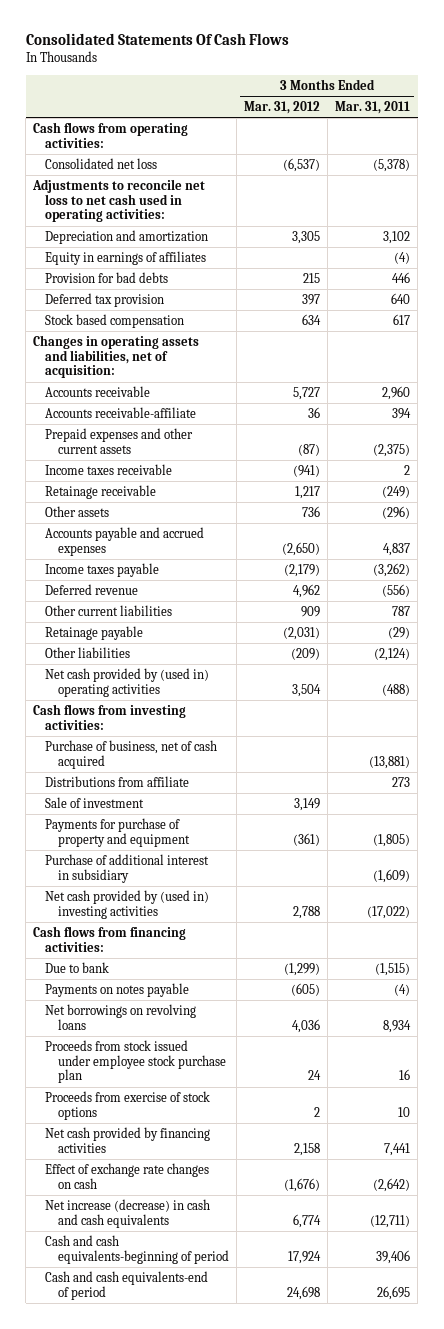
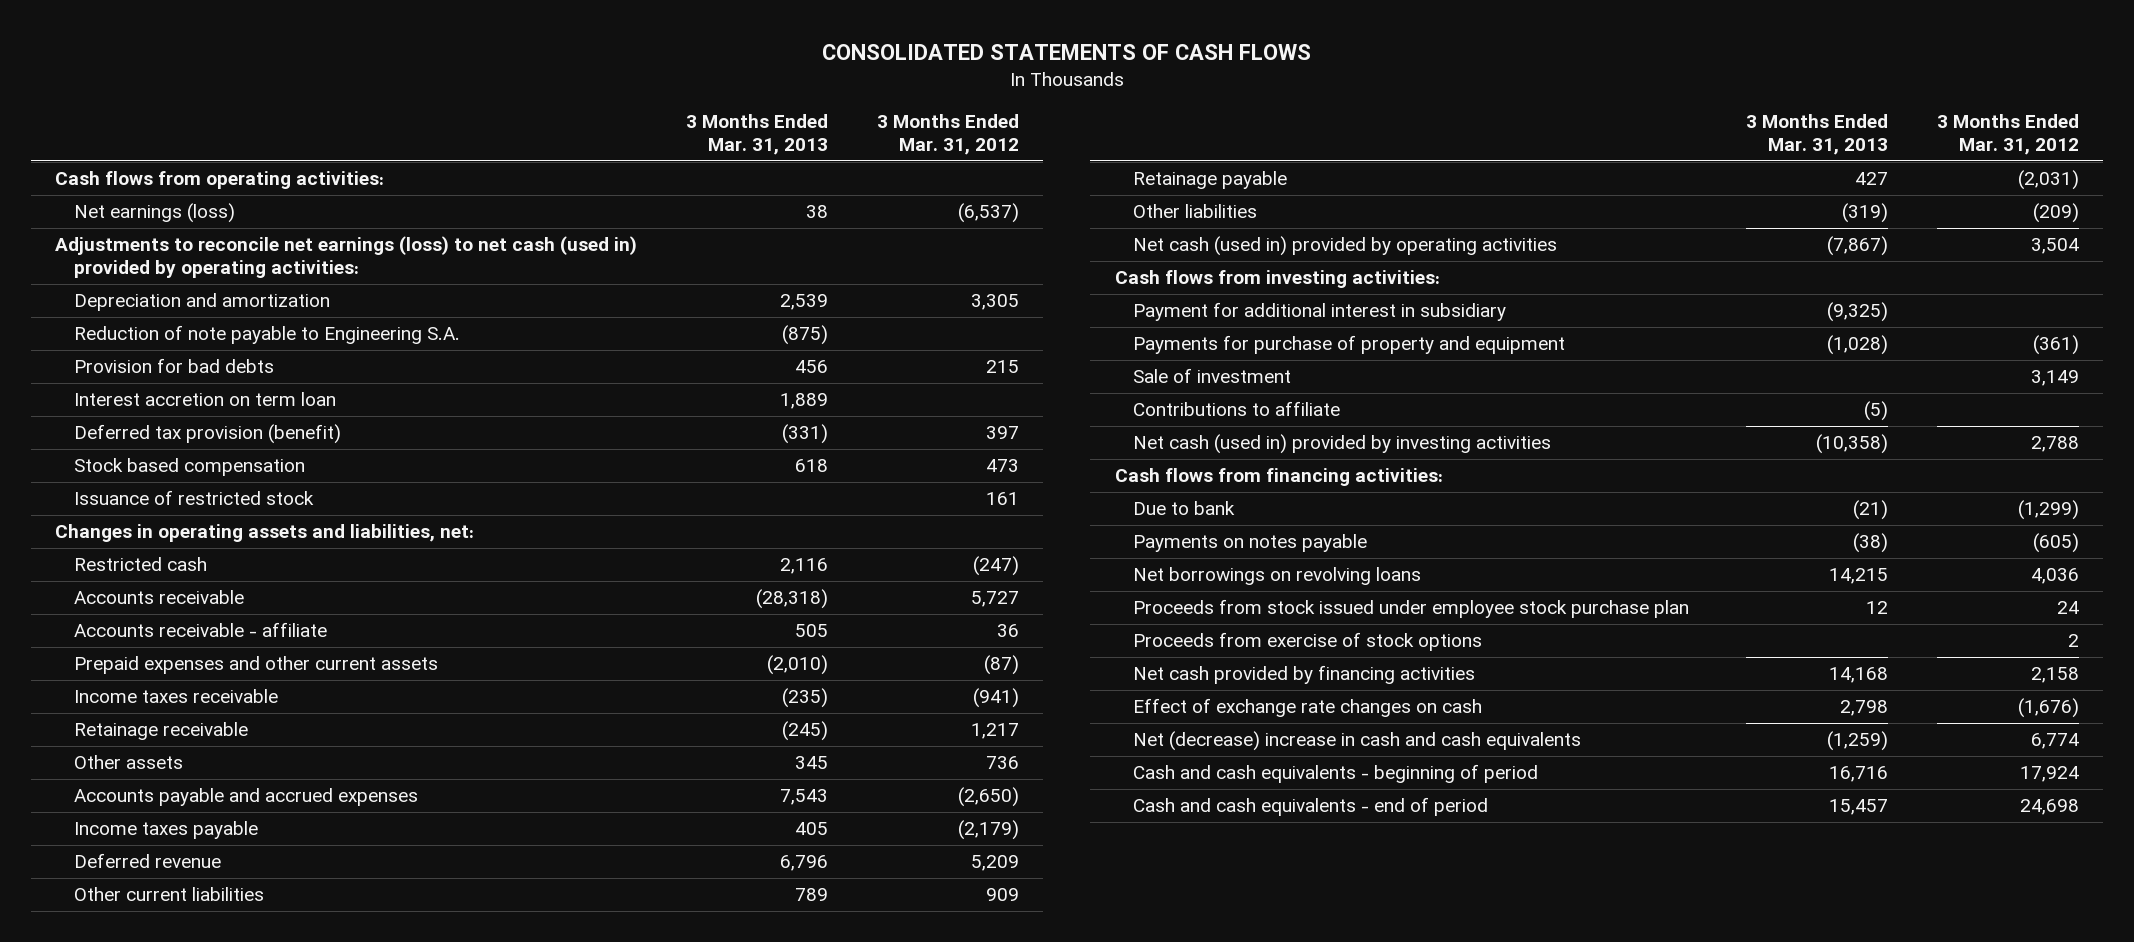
[25,33,289,46] Consolidated Statements Of Cash Flows -> [821,43,1311,60] CONSOLIDATED STATEMENTS OF CASH FLOWS
[335,101,411,115] Mar. 31, 2011 -> none
none -> [685,113,828,155] 3 Months Ended Mar. 31, 2013
[45,157,158,169] Consolidated net loss -> [73,203,235,224] Net earnings (loss)
[32,178,206,223] Adjustments to reconcile net loss to net cash used in operating activities: -> [55,236,638,279] Adjustments to reconcile net earnings (loss) to net cash (used in) provided by operating activities:
[45,250,207,265] Equity in earnings of affiliates -> none
none -> [73,325,460,345] Reduction of note payable to Engineering S.A.
none -> [73,392,336,407] Interest accretion on term loan
[45,292,165,307] Deferred tax provision -> [73,424,341,445] Deferred tax provision (benefit)
[301,313,321,325] 634 -> [985,459,1019,473] 473
none -> [73,490,314,506] Issuance of restricted stock
[33,334,200,379] Changes in operating assets and liabilities, net of acquisition: -> [55,524,475,543] Changes in operating assets and liabilities, net:
none -> [73,557,207,572] Restricted cash
[45,406,197,418] Accounts receivable-affiliate -> [73,622,327,638] Accounts receivable - affiliate
[292,583,320,598] 4,962 -> [970,855,1019,872] 5,209
[45,667,210,697] Net cash provided by (used in) operating activities -> [1133,236,1558,257] Net cash (used in) provided by operating activities
[45,739,218,769] Purchase of business, net of cash acquired -> none
[45,775,190,787] Distributions from affiliate -> none
none -> [1133,302,1507,322] Payment for additional interest in subsidiary
[45,853,210,883] Purchase of additional interest in subsidiary -> none
[45,796,145,808] Sale of investment -> [1133,368,1292,384] Sale of investment
none -> [1133,401,1341,417] Contributions to affiliate
[45,889,210,919] Net cash provided by (used in) investing activities -> [1133,434,1552,455] Net cash (used in) provided by investing activities
[45,1198,211,1228] Net increase (decrease) in cash and cash equivalents -> [1133,731,1582,752] Net (decrease) increase in cash and cash equivalents
[45,1234,229,1264] Cash and cash equivalents-beginning of period -> [1133,764,1539,784] Cash and cash equivalents - beginning of period
[45,1270,209,1300] Cash and cash equivalents-end of period -> [1133,797,1489,817] Cash and cash equivalents - end of period

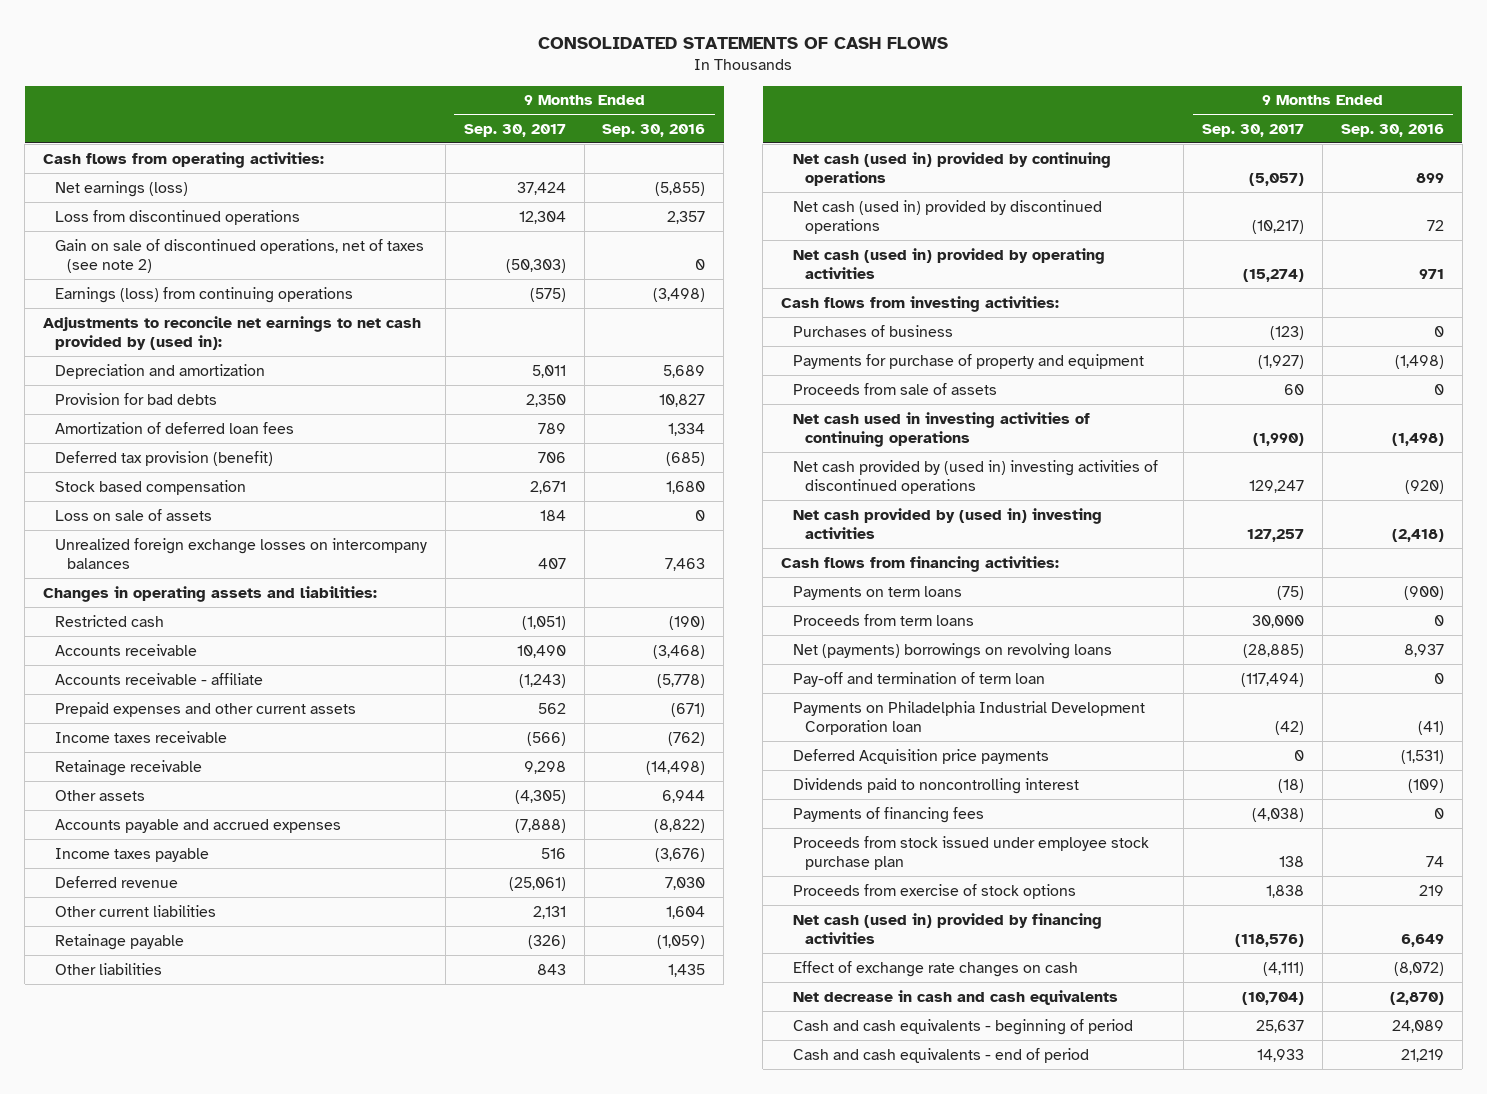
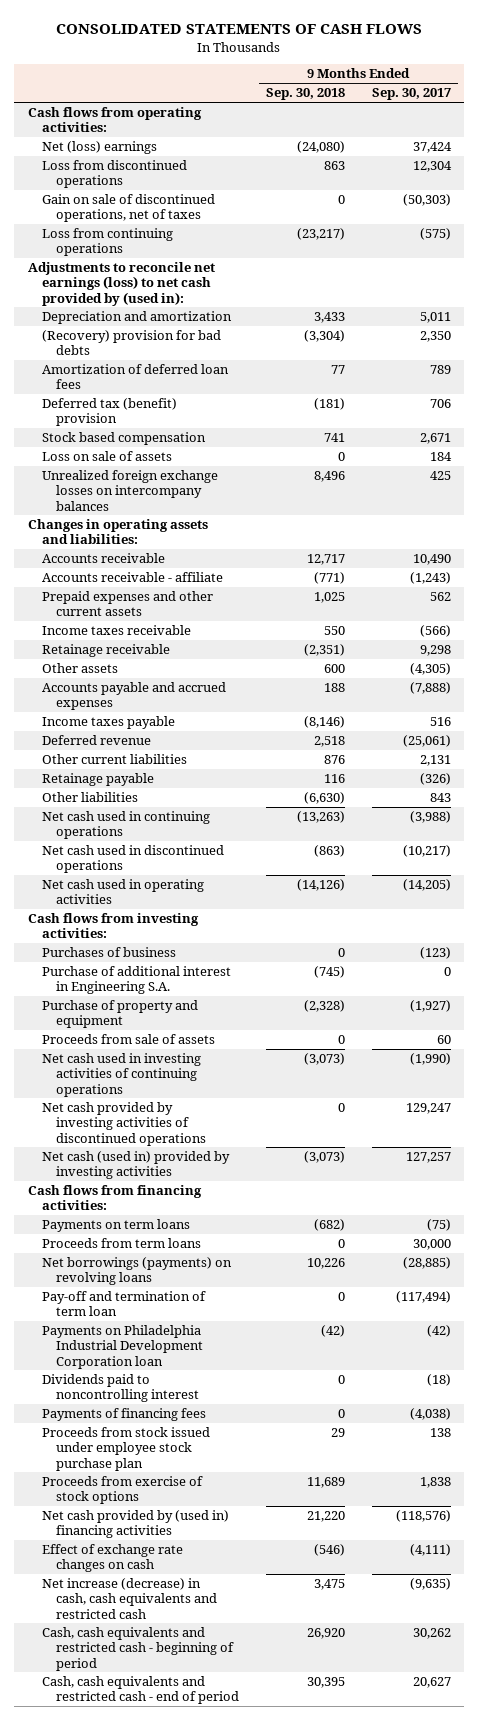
[602,123,706,137] Sep. 30, 2016 -> none
none -> [266,88,346,101] Sep. 30, 2018
[54,180,188,197] Net earnings (loss) -> [41,141,157,155] Net (loss) earnings
[54,238,424,273] Gain on sale of discontinued operations, net of taxes (see note 2) -> [41,194,215,223] Gain on sale of discontinued operations, net of taxes
[54,286,353,303] Earnings (loss) from continuing operations -> [41,228,173,257] Loss from continuing operations
[43,315,422,350] Adjustments to reconcile net earnings to net cash provided by (used in): -> [27,262,215,306] Adjustments to reconcile net earnings (loss) to net cash provided by (used in):
[54,392,217,405] Provision for bad debts -> [41,330,221,356] (Recovery) provision for bad debts
[54,450,273,466] Deferred tax provision (benefit) -> [41,398,177,427] Deferred tax (benefit) provision
[537,557,566,569] 407 -> [429,471,451,481] 425
[54,614,164,627] Restricted cash -> none
[793,151,1112,186] Net cash (used in) provided by continuing operations -> [41,811,210,840] Net cash used in continuing operations
[1248,172,1304,186] (5,057) -> [409,811,451,824] (3,988)
[793,199,1103,234] Net cash (used in) provided by discontinued operations -> [41,845,224,874] Net cash used in discontinued operations
[793,247,1106,279] Net cash (used in) provided by operating activities -> [41,879,204,905] Net cash used in operating activities
[1242,268,1304,282] (15,274) -> [402,879,451,892] (14,205)
none -> [41,966,231,995] Purchase of additional interest in Engineering S.A.
[793,353,1145,369] Payments for purchase of property and equipment -> [41,1000,198,1029] Purchase of property and equipment
[793,459,1159,494] Net cash provided by (used in) investing activities of discontinued operations -> [41,1102,207,1146] Net cash provided by investing activities of discontinued operations
[793,507,1103,539] Net cash provided by (used in) investing activities -> [41,1151,230,1180] Net cash (used in) provided by investing activities
[793,642,1113,659] Net (payments) borrowings on revolving loans -> [41,1257,232,1286] Net borrowings (payments) on revolving loans
[793,748,1050,764] Deferred Acquisition price payments -> none
[793,912,1103,944] Net cash (used in) provided by financing activities -> [41,1510,229,1539] Net cash provided by (used in) financing activities
[793,989,1119,1005] Net decrease in cash and cash equivalents -> [41,1578,218,1619] Net increase (decrease) in cash, cash equivalents and restricted cash
[1241,991,1304,1005] (10,704) -> [409,1578,451,1591] (9,635)
[793,1018,1134,1035] Cash and cash equivalents - beginning of period -> [41,1627,235,1671] Cash, cash equivalents and restricted cash - beginning of period
[1255,1019,1304,1033] 25,637 -> [412,1628,451,1640] 30,262
[793,1047,1090,1063] Cash and cash equivalents - end of period -> [41,1676,240,1705] Cash, cash equivalents and restricted cash - end of period
[1256,1048,1304,1062] 14,933 -> [412,1677,451,1689] 20,627

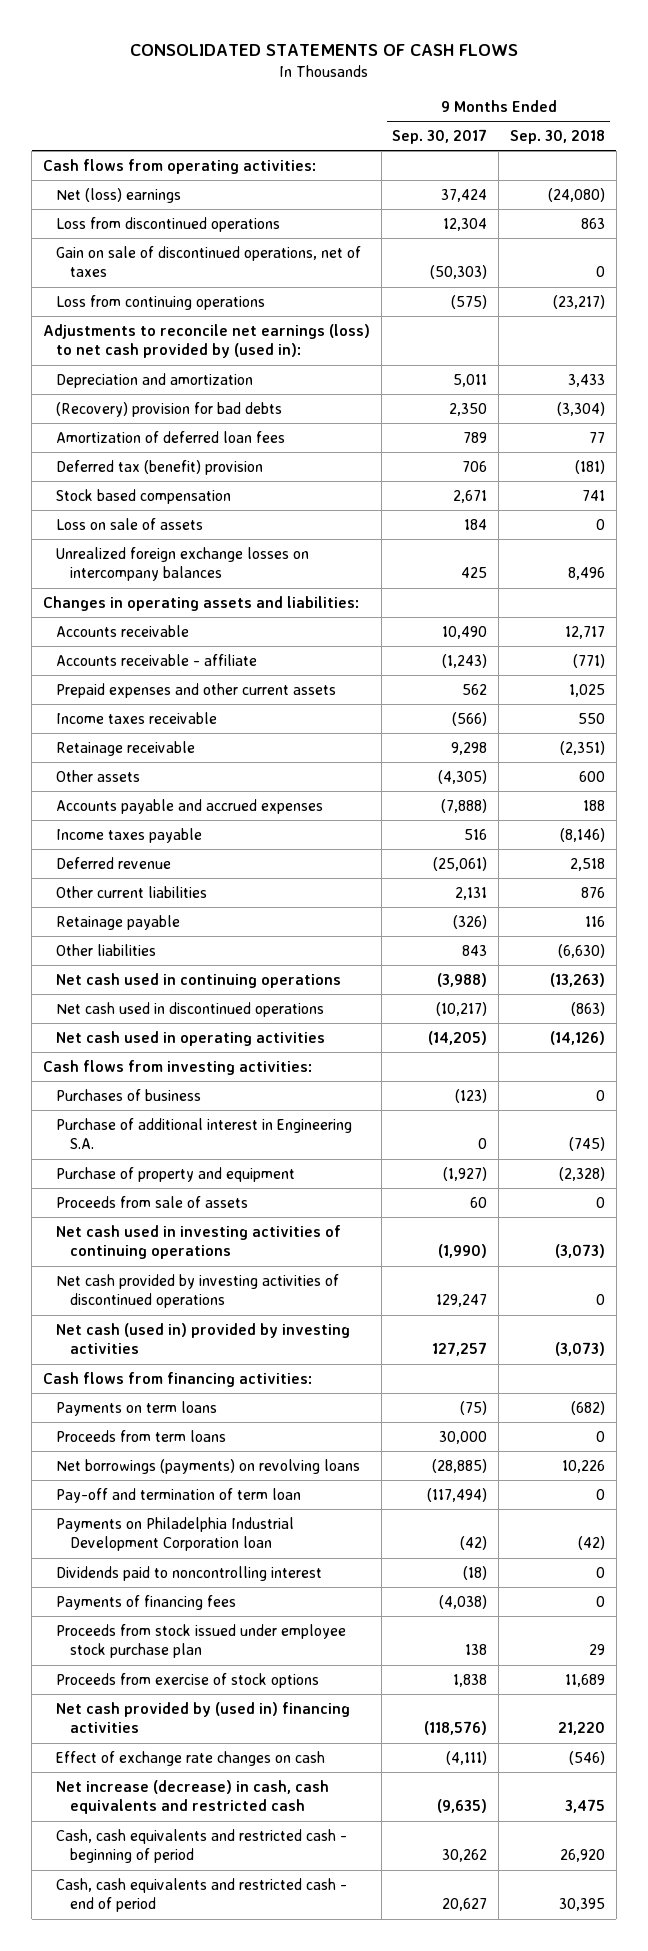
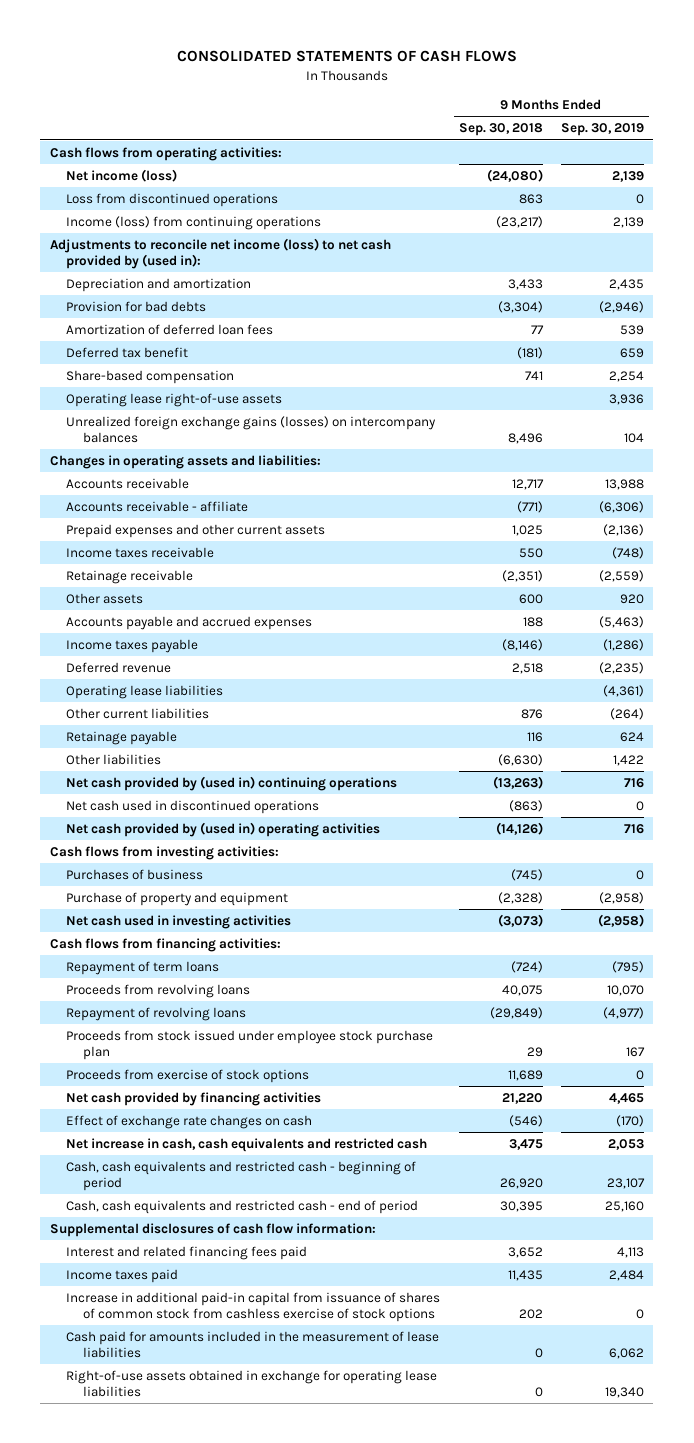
[392,129,488,145] Sep. 30, 2017 -> none
none -> [561,123,645,137] Sep. 30, 2019
[56,187,182,203] Net (loss) earnings -> [66,168,178,182] Net income (loss)
[56,245,362,278] Gain on sale of discontinued operations, net of taxes -> none
[56,294,266,310] Loss from continuing operations -> [66,215,322,230] Income (loss) from continuing operations
[42,323,370,359] Adjustments to reconcile net earnings (loss) to net cash provided by (used in): -> [49,237,391,270] Adjustments to reconcile net income (loss) to net cash provided by (used in):
[56,401,283,417] (Recovery) provision for bad debts -> [66,300,207,312] Provision for bad debts
[56,517,204,530] Loss on sale of assets -> none
[56,459,264,475] Deferred tax (benefit) provision -> [66,346,189,358] Deferred tax benefit
[56,488,232,504] Stock based compensation -> [66,369,235,384] Share-based compensation
none -> [66,392,283,407] Operating lease right-of-use assets
[56,546,310,582] Unrealized foreign exchange losses on intercompany balances -> [66,415,437,444] Unrealized foreign exchange gains (losses) on intercompany balances
none -> [66,684,224,699] Operating lease liabilities
[56,972,342,988] Net cash used in continuing operations -> [66,775,398,791] Net cash provided by (used in) continuing operations
[56,1030,326,1046] Net cash used in operating activities -> [66,821,381,837] Net cash provided by (used in) operating activities
[56,1117,353,1150] Purchase of additional interest in Engineering S.A. -> none
[595,1089,605,1101] 0 -> [510,868,543,881] (745)
[56,1195,249,1208] Proceeds from sale of assets -> none
[56,1224,342,1260] Net cash used in investing activities of continuing operations -> none
[56,1273,340,1309] Net cash provided by investing activities of discontinued operations -> none
[56,1322,351,1355] Net cash (used in) provided by investing activities -> [66,914,292,929] Net cash used in investing activities
[56,1487,302,1503] Pay-off and termination of term loan -> none
[56,1516,295,1552] Payments on Philadelphia Industrial Development Corporation loan -> none
[56,1565,323,1581] Dividends paid to noncontrolling interest -> none
[56,1594,237,1610] Payments of financing fees -> none
[56,1400,218,1416] Payments on term loans -> [66,960,220,975] Repayment of term loans
[570,1400,605,1415] (682) -> [510,960,543,973] (724)
[56,1429,227,1442] Proceeds from term loans -> [66,983,251,998] Proceeds from revolving loans
[595,1430,605,1442] 0 -> [501,984,543,996] 40,075
[56,1458,361,1474] Net borrowings (payments) on revolving loans -> [66,1006,247,1021] Repayment of revolving loans
[561,1459,605,1473] 10,226 -> [489,1006,543,1019] (29,849)
[56,1701,351,1734] Net cash provided by (used in) financing activities -> [66,1091,322,1106] Net cash provided by financing activities
[56,1779,330,1815] Net increase (decrease) in cash, cash equivalents and restricted cash -> [66,1137,428,1152] Net increase in cash, cash equivalents and restricted cash
none -> [49,1222,376,1237] Supplemental disclosures of cash flow information:
none -> [66,1245,308,1260] Interest and related financing fees paid
none -> [66,1268,179,1283] Income taxes paid
none -> [66,1291,441,1323] Increase in additional paid-in capital from issuance of shares of common stock from cashless exercise of stock options
none -> [66,1330,440,1359] Cash paid for amounts included in the measurement of lease liabilities
none -> [66,1369,438,1398] Right-of-use assets obtained in exchange for operating lease liabilities

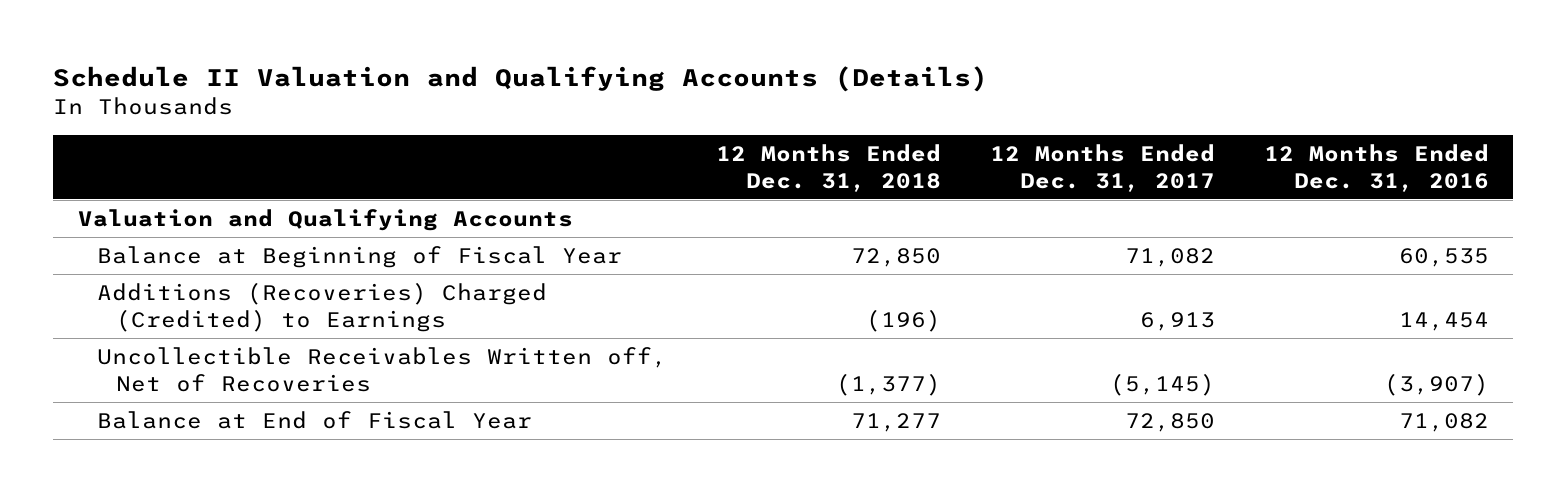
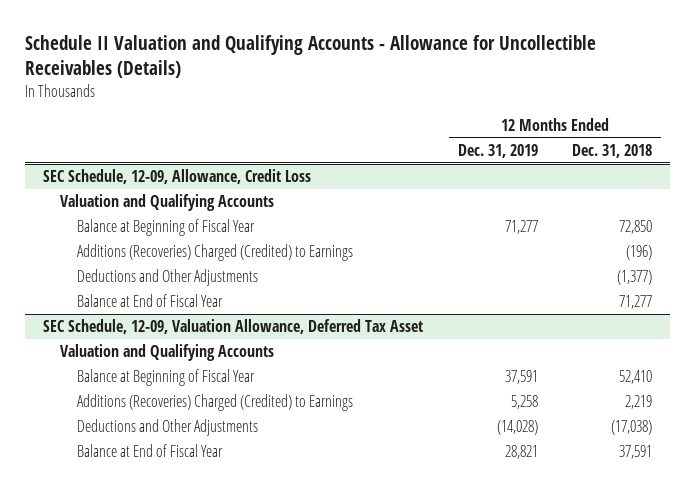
[53,65,989,92] Schedule II Valuation and Qualifying Accounts (Details) -> [25,35,597,79] Schedule II Valuation and Qualifying Accounts - Allowance for Uncollectible Receivables (Details)
[989,143,1215,192] 12 Months Ended Dec. 31, 2017 -> none
[1263,143,1489,192] 12 Months Ended Dec. 31, 2016 -> none
none -> [457,144,538,159] Dec. 31, 2019
none -> [42,169,311,185] SEC Schedule, 12-09, Allowance, Credit Loss
[96,347,667,392] Uncollectible Receivables Written off, Net of Recoveries -> [77,269,259,287] Deductions and Other Adjustments
none -> [42,319,423,335] SEC Schedule, 12-09, Valuation Allowance, Deferred Tax Asset
none -> [59,344,274,362] Valuation and Qualifying Accounts
none -> [77,369,256,387] Balance at Beginning of Fiscal Year
none -> [77,394,354,412] Additions (Recoveries) Charged (Credited) to Earnings
none -> [77,419,259,437] Deductions and Other Adjustments
none -> [77,444,224,458] Balance at End of Fiscal Year

